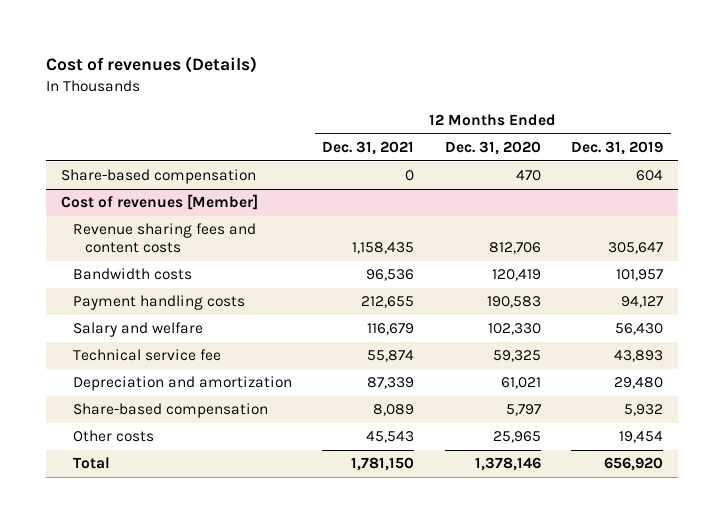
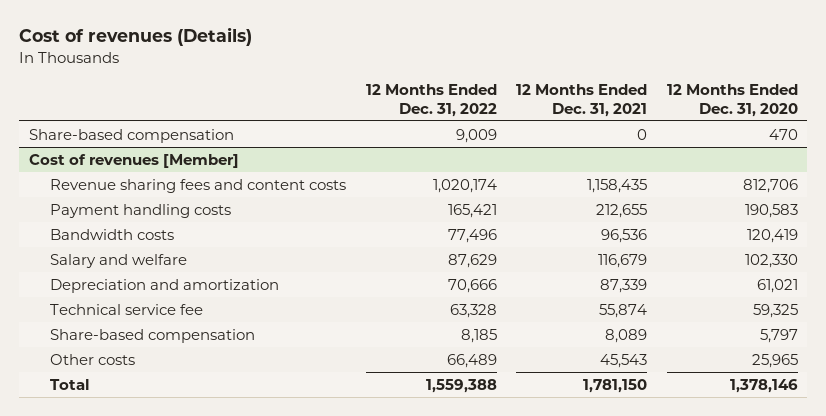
[571,140,664,155] Dec. 31, 2019 -> none
none -> [365,84,497,117] 12 Months Ended Dec. 31, 2022
[72,268,192,281] Bandwidth costs -> [50,228,175,240] Bandwidth costs
[72,349,221,362] Technical service fee -> [50,303,204,315] Technical service fee

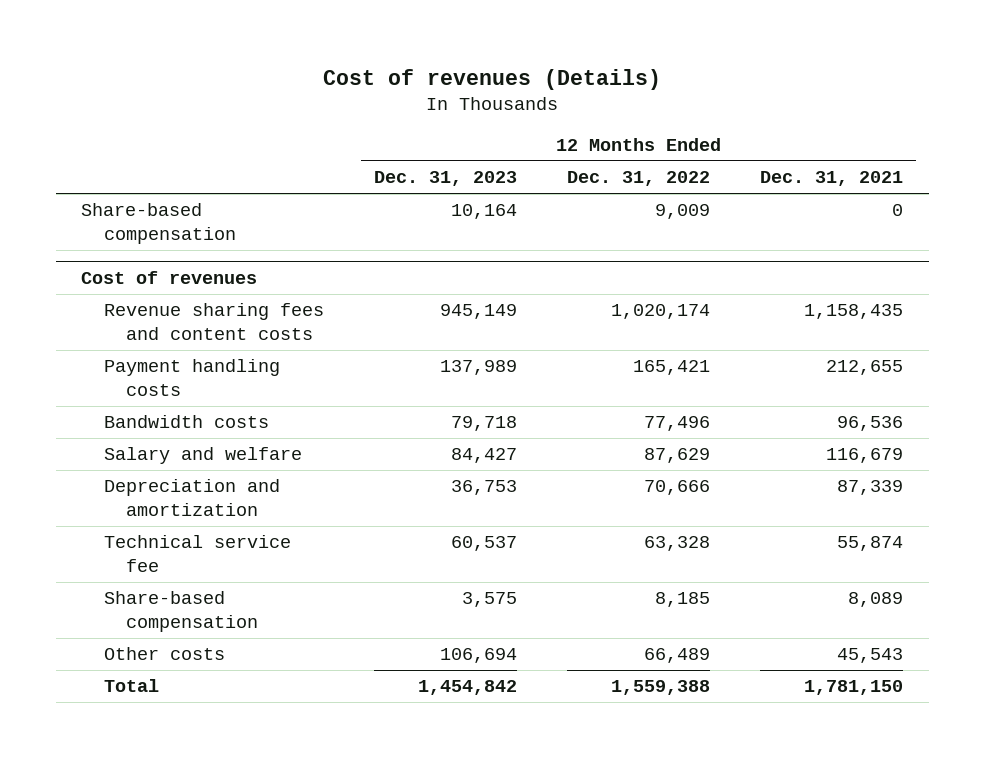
[666,84,798,117] 12 Months Ended Dec. 31, 2020 -> none
none -> [373,171,517,187] Dec. 31, 2023
[28,153,239,168] Cost of revenues [Member] -> [81,271,258,285] Cost of revenues

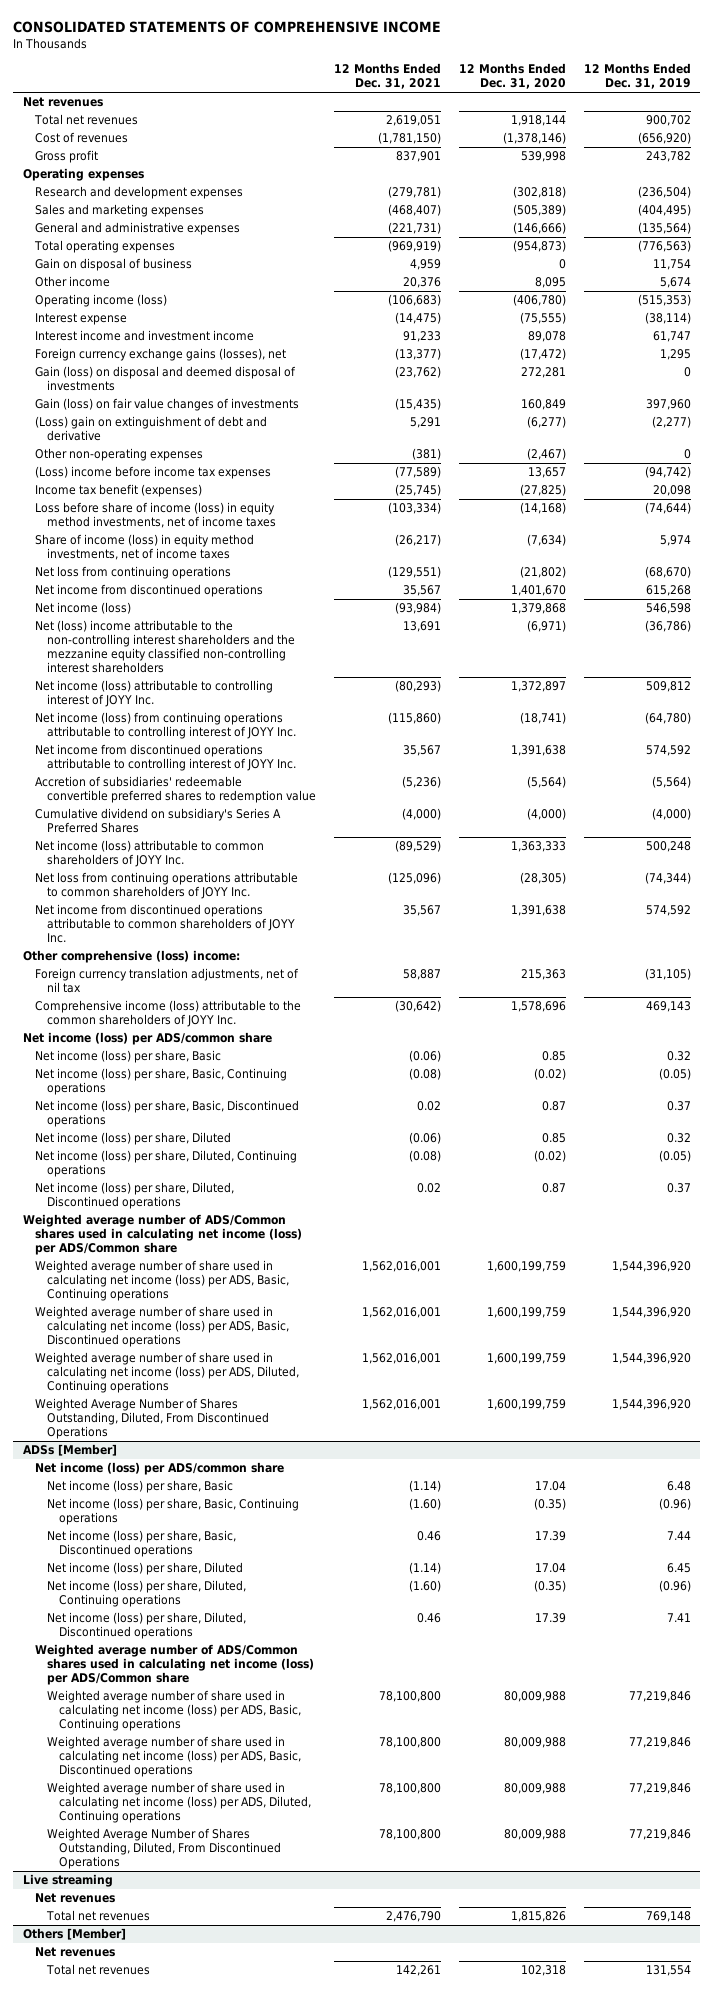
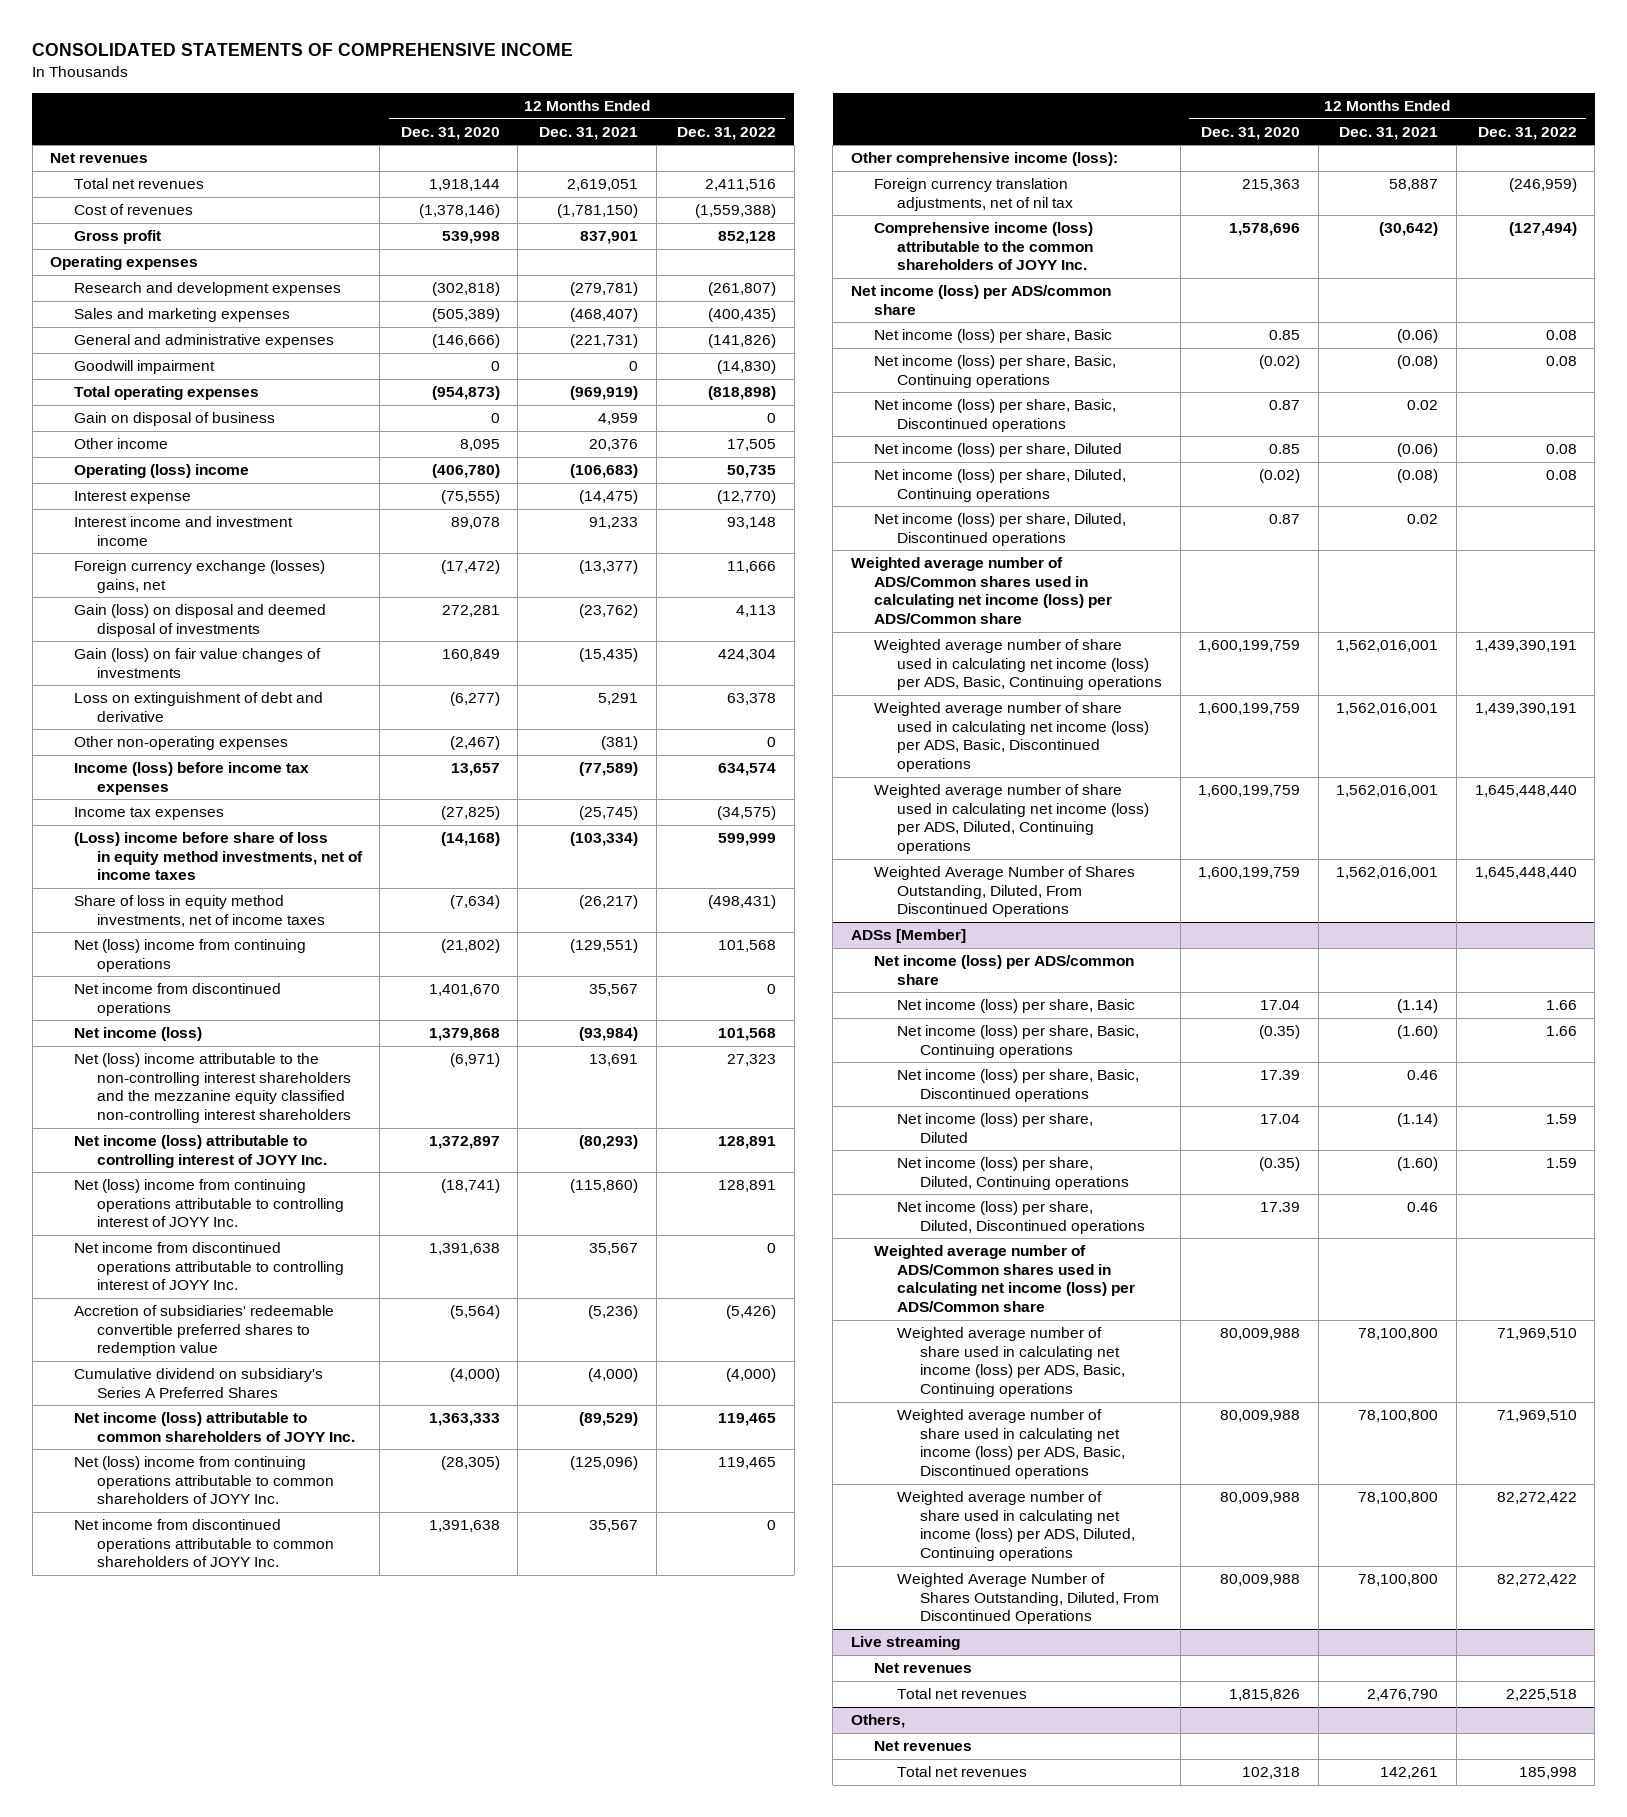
[584,63,692,90] 12 Months Ended Dec. 31, 2019 -> none
none -> [677,126,777,140] Dec. 31, 2022
none -> [73,360,215,375] Goodwill impairment
[34,294,167,308] Operating income (loss) -> [73,464,249,479] Operating (loss) income
[34,348,286,362] Foreign currency exchange gains (losses), net -> [73,560,325,593] Foreign currency exchange (losses) gains, net
[34,416,267,442] (Loss) gain on extinguishment of debt and derivative -> [73,692,323,722] Loss on extinguishment of debt and derivative
[34,466,271,480] (Loss) income before income tax expenses -> [73,762,309,795] Income (loss) before income tax expenses
[34,484,202,498] Income tax benefit (expenses) -> [73,807,224,821] Income tax expenses
[34,502,276,529] Loss before share of income (loss) in equity method investments, net of income taxes -> [73,832,363,881] (Loss) income before share of loss in equity method investments, net of income taxes
[34,534,254,561] Share of income (loss) in equity method investments, net of income taxes -> [73,895,325,927] Share of loss in equity method investments, net of income taxes
[34,566,231,580] Net loss from continuing operations -> [73,939,306,972] Net (loss) income from continuing operations
[34,712,296,740] Net income (loss) from continuing operations attributable to controlling interest of JOYY Inc. -> [73,1179,344,1228] Net (loss) income from continuing operations attributable to controlling interest of JOYY Inc.
[34,872,298,900] Net loss from continuing operations attributable to common shareholders of JOYY Inc. -> [73,1456,334,1505] Net (loss) income from continuing operations attributable to common shareholders of JOYY Inc.
[22,950,240,964] Other comprehensive (loss) income: -> [850,152,1118,167] Other comprehensive income (loss):
[22,1928,126,1941] Others [Member] -> [850,1714,905,1729] Others,

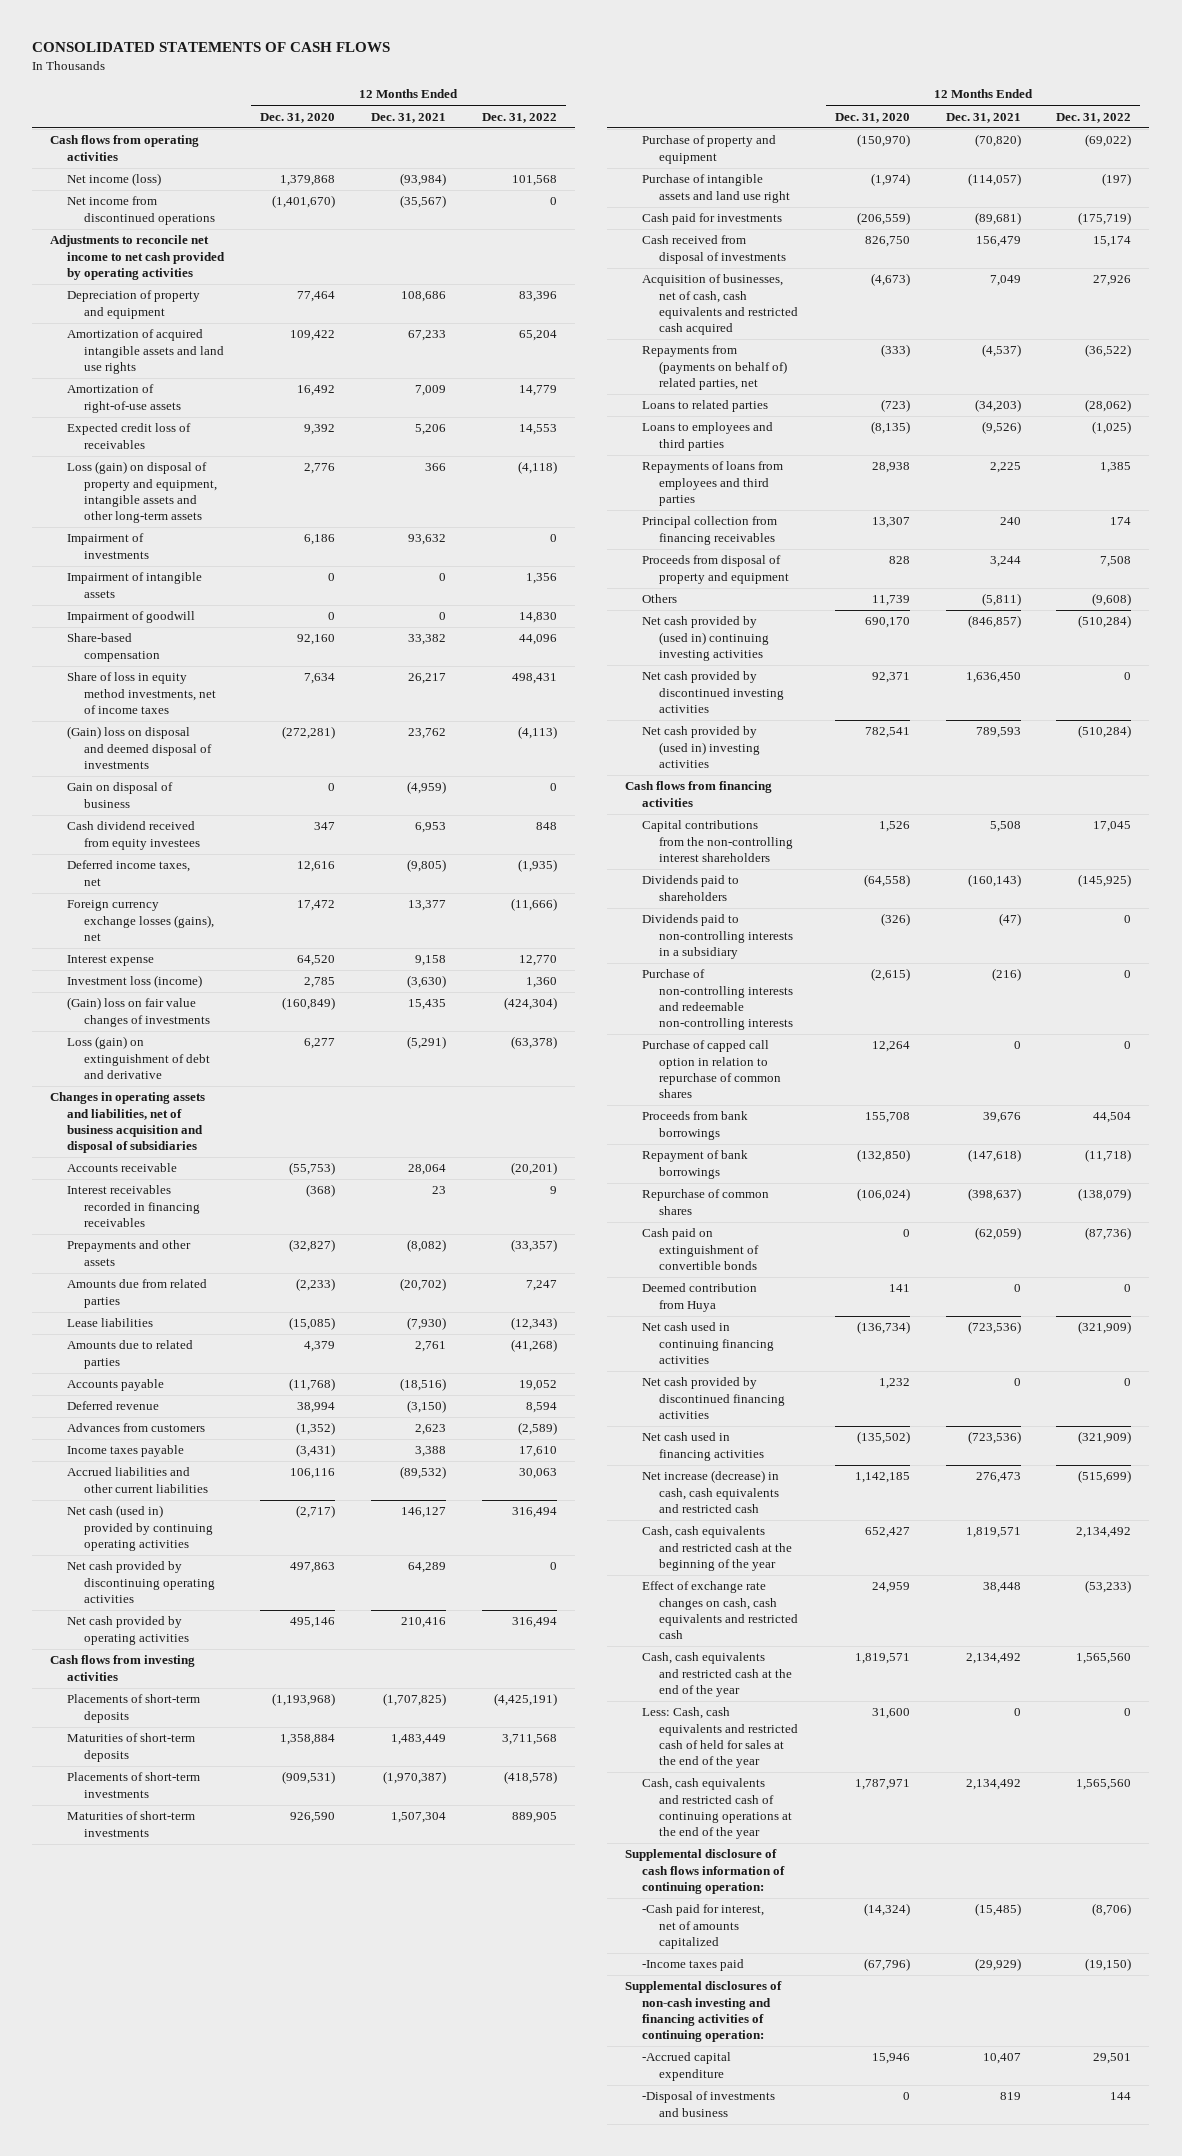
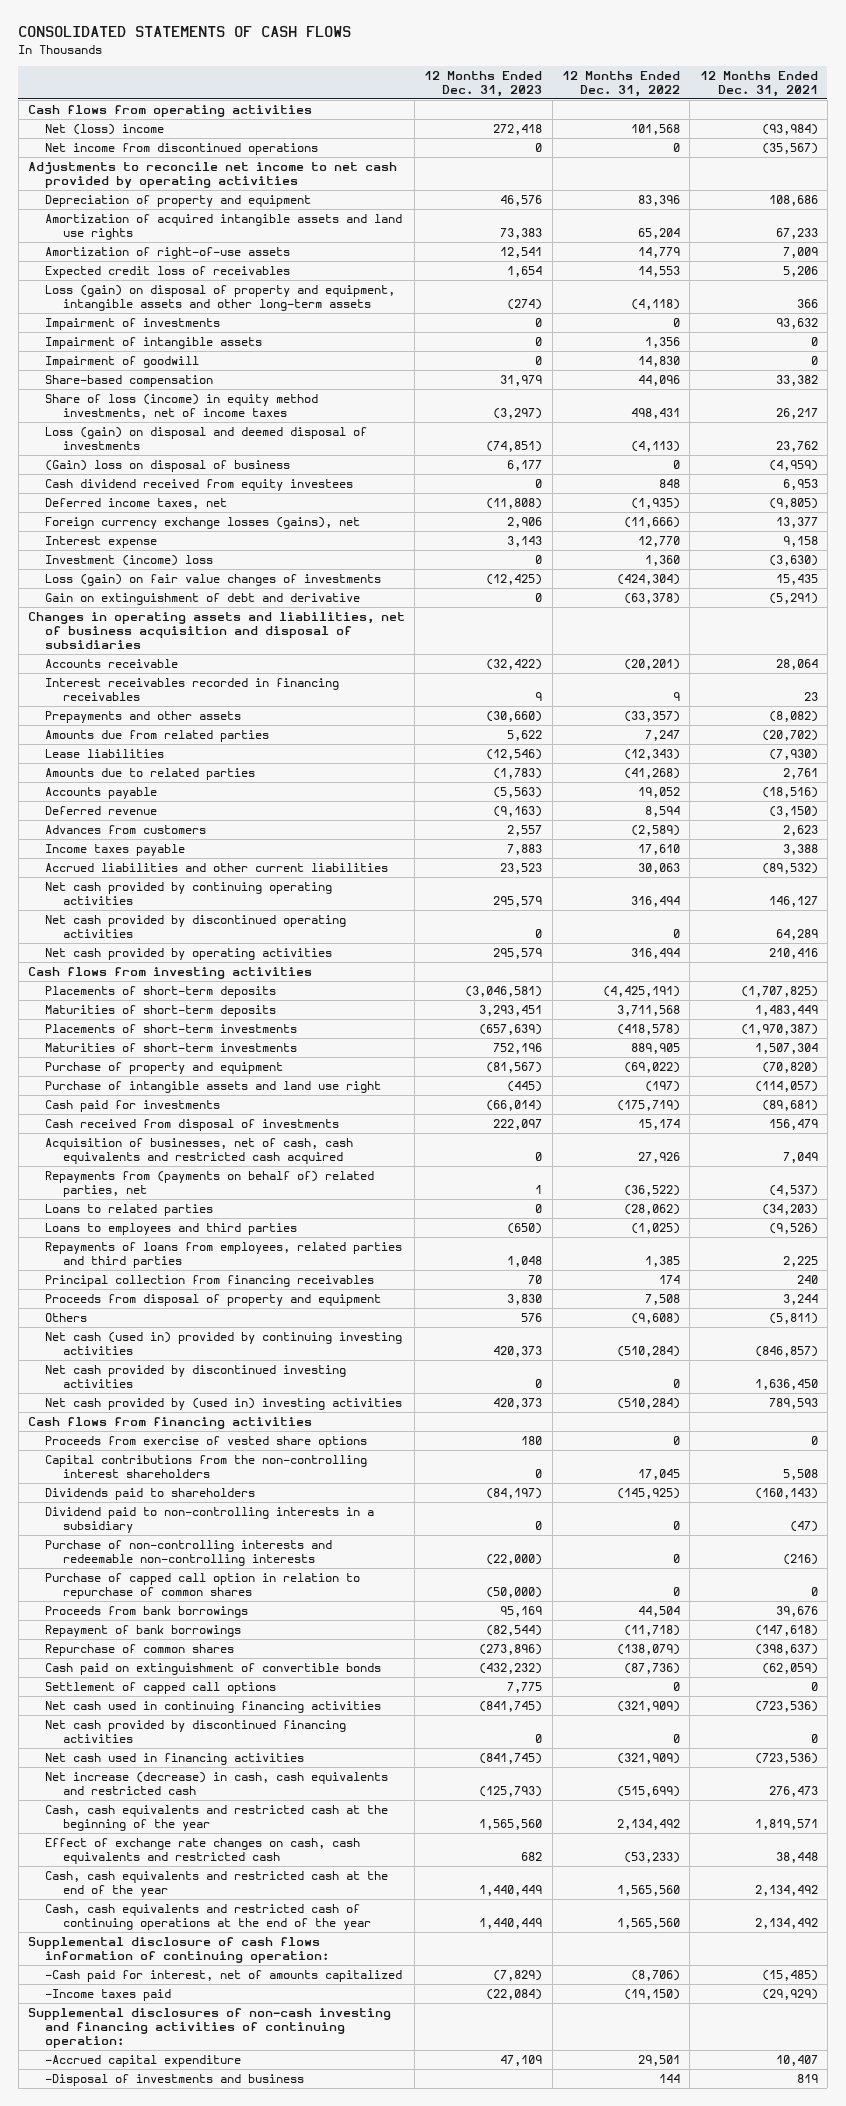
[259,112,335,123] Dec. 31, 2020 -> none
none -> [424,70,543,98] 12 Months Ended Dec. 31, 2023
[66,173,161,187] Net income (loss) -> [45,123,165,135] Net (loss) income
[66,672,216,714] Share of loss in equity method investments, net of income taxes -> [45,393,319,420] Share of loss (income) in equity method investments, net of income taxes
[66,726,212,769] (Gain) loss on disposal and deemed disposal of investments -> [45,426,368,451] Loss (gain) on disposal and deemed disposal of investments
[66,782,173,808] Gain on disposal of business -> [45,459,291,472] (Gain) loss on disposal of business
[66,975,202,989] Investment loss (income) -> [45,554,214,566] Investment (income) loss
[66,997,210,1027] (Gain) loss on fair value changes of investments -> [45,573,382,586] Loss (gain) on fair value changes of investments
[66,1036,210,1079] Loss (gain) on extinguishment of debt and derivative -> [45,592,361,605] Gain on extinguishment of debt and derivative
[66,1505,213,1551] Net cash (used in) provided by continuing operating activities -> [45,881,333,906] Net cash provided by continuing operating activities
[66,1561,215,1603] Net cash provided by discontinuing operating activities -> [45,914,347,939] Net cash provided by discontinued operating activities
[641,461,783,506] Repayments of loans from employees and third parties -> [45,1241,403,1269] Repayments of loans from employees, related parties and third parties
[641,616,769,661] Net cash provided by (used in) continuing investing activities -> [45,1331,403,1356] Net cash (used in) provided by continuing investing activities
none -> [45,1435,368,1448] Proceeds from exercise of vested share options
[641,914,793,959] Dividends paid to non-controlling interests in a subsidiary -> [45,1506,375,1534] Dividend paid to non-controlling interests in a subsidiary
[641,1283,757,1312] Deemed contribution from Huya -> none
none -> [45,1681,277,1694] Settlement of capped call options
[641,1707,798,1769] Less: Cash, cash equivalents and restricted cash of held for sales at the end of the year -> none

